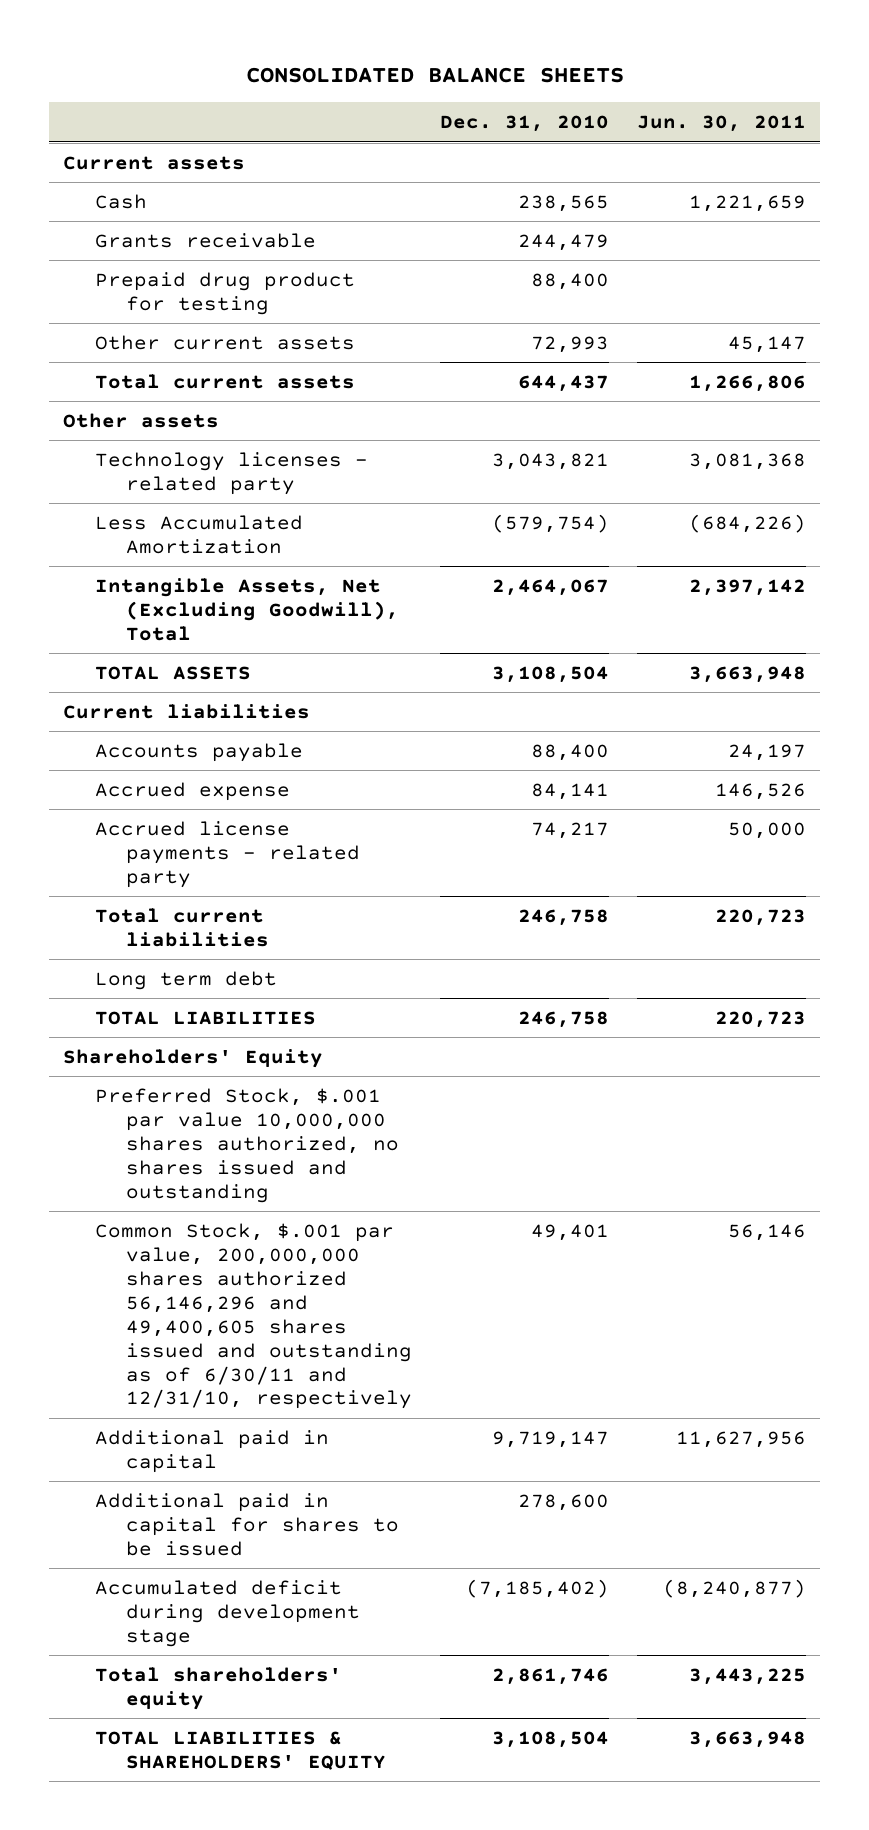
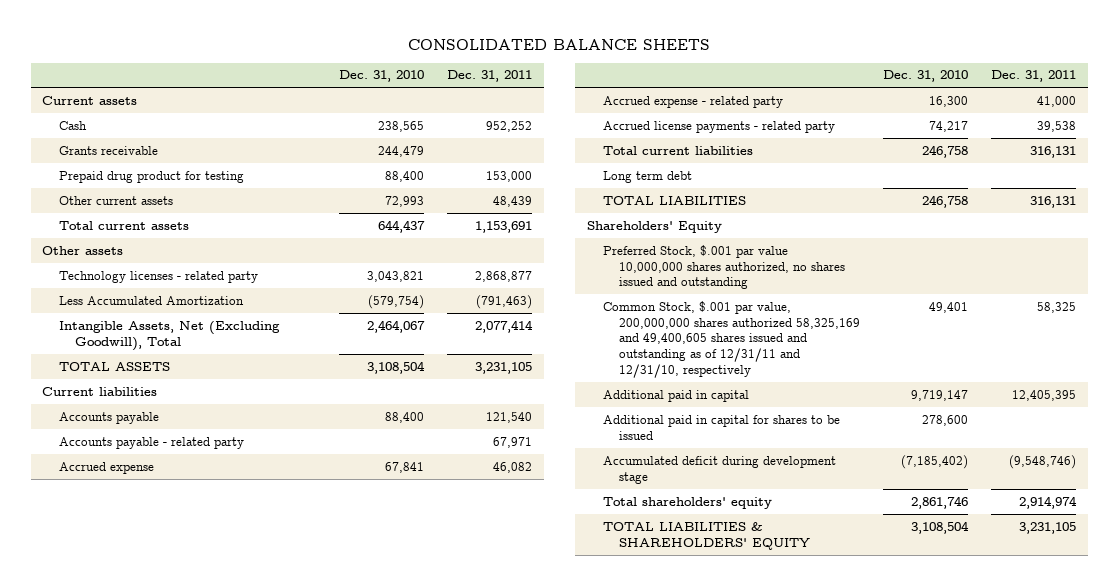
[636,115,806,133] Jun. 30, 2011 -> none
none -> [447,70,533,83] Dec. 31, 2011
none -> [58,436,244,449] Accounts payable - related party
[531,782,610,800] 84,141 -> [384,461,424,473] 67,841
none -> [602,95,783,108] Accrued expense - related party
[94,1222,413,1410] Common Stock, $.001 par value, 200,000,000 shares authorized 56,146,296 and 49,400,605 shares issued and outstanding as of 6/30/11 and 12/31/10, respectively -> [602,300,861,379] Common Stock, $.001 par value, 200,000,000 shares authorized 58,325,169 and 49,400,605 shares issued and outstanding as of 12/31/11 and 12/31/10, respectively

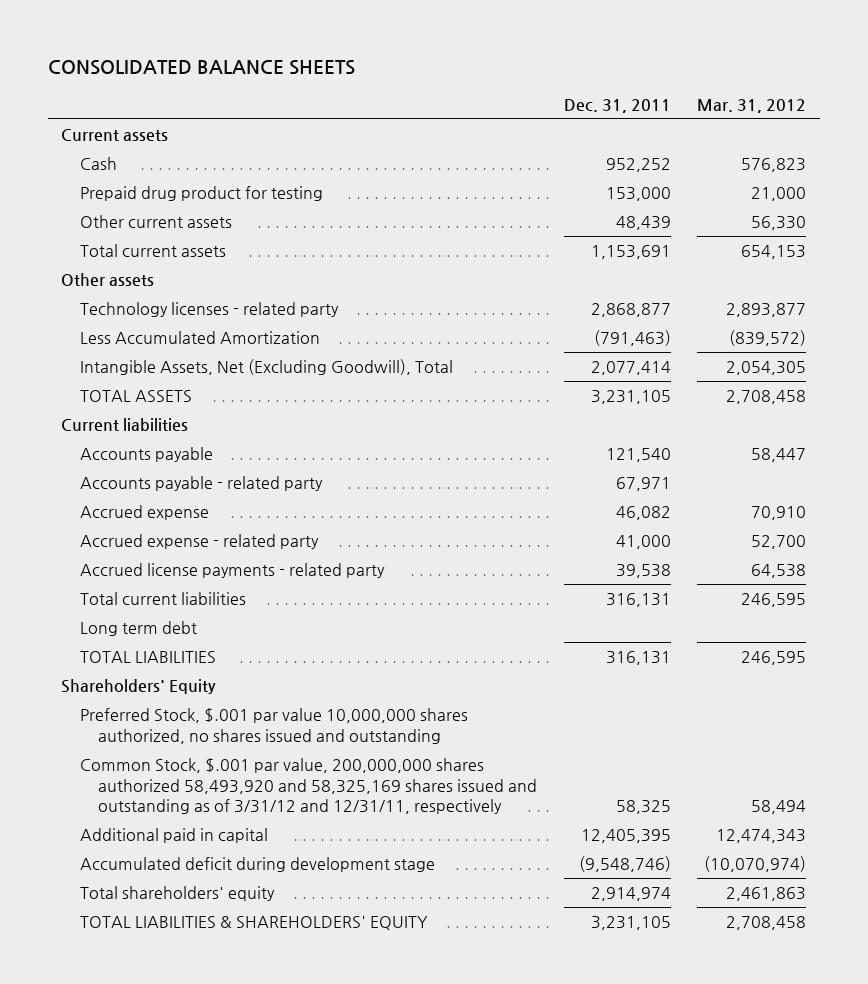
[338,70,424,83] Dec. 31, 2010 -> none
none -> [697,98,807,113] Mar. 31, 2012
[58,145,158,155] Grants receivable -> none
[602,300,861,379] Common Stock, $.001 par value, 200,000,000 shares authorized 58,325,169 and 49,400,605 shares issued and outstanding as of 12/31/11 and 12/31/10, respectively -> [79,758,537,814] Common Stock, $.001 par value, 200,000,000 shares authorized 58,493,920 and 58,325,169 shares issued and outstanding as of 3/31/12 and 12/31/11, respectively
[602,414,840,440] Additional paid in capital for shares to be issued -> none

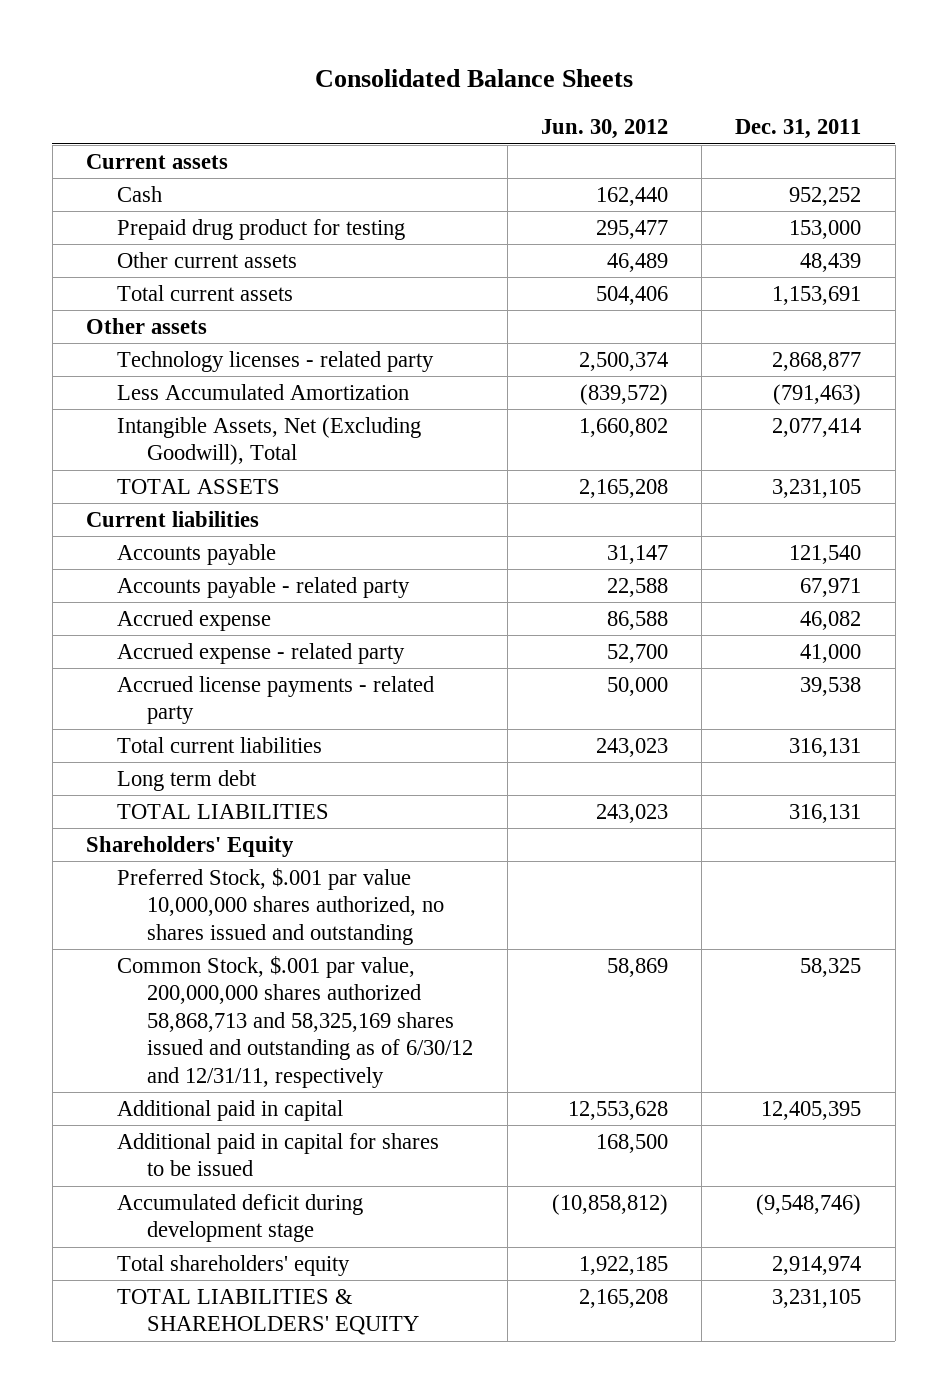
[48,60,356,76] CONSOLIDATED BALANCE SHEETS -> [314,69,633,88] Consolidated Balance Sheets
[697,98,807,113] Mar. 31, 2012 -> none
none -> [540,119,668,140] Jun. 30, 2012
[79,758,537,814] Common Stock, $.001 par value, 200,000,000 shares authorized 58,493,920 and 58,325,169 shares issued and outstanding as of 3/31/12 and 12/31/11, respectively -> [116,956,474,1088] Common Stock, $.001 par value, 200,000,000 shares authorized 58,868,713 and 58,325,169 shares issued and outstanding as of 6/30/12 and 12/31/11, respectively
none -> [116,1133,439,1177] Additional paid in capital for shares to be issued

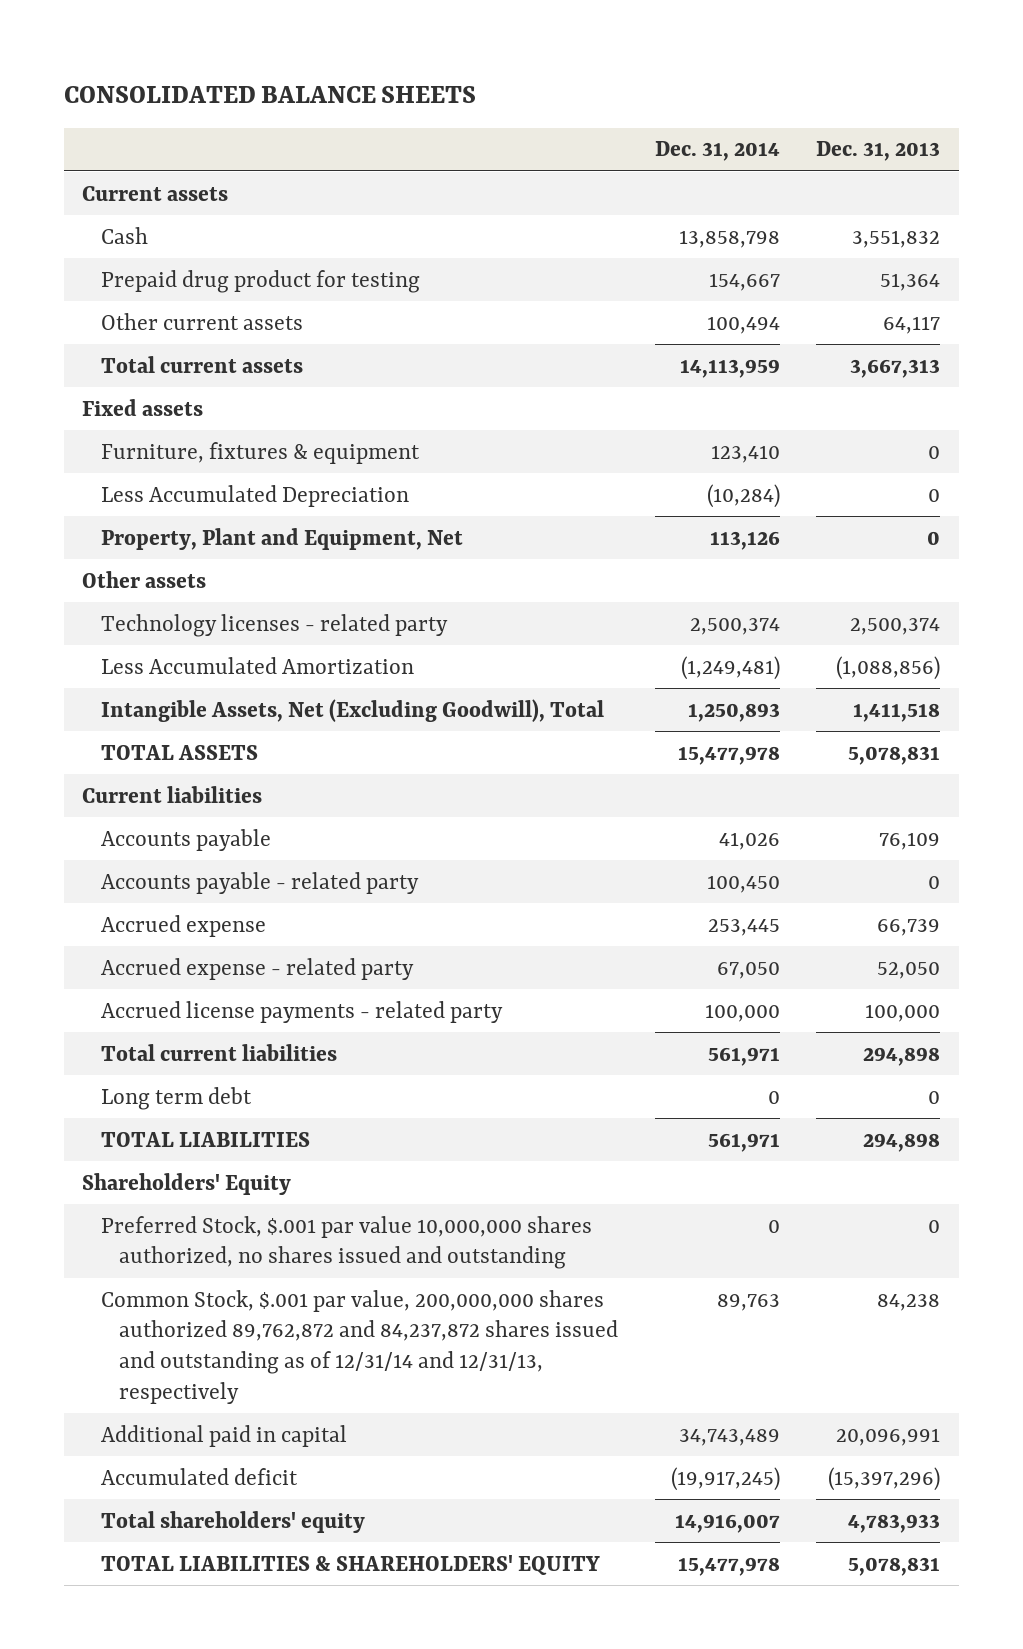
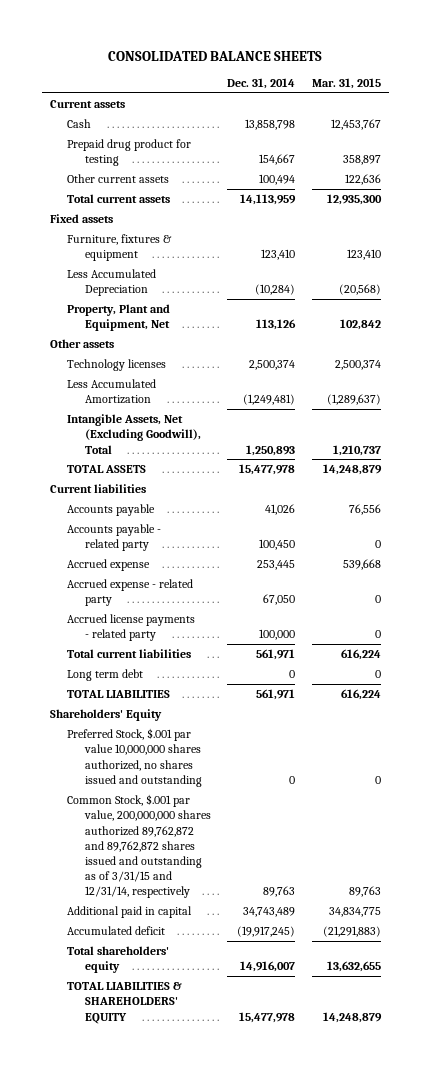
[816,141,941,162] Dec. 31, 2013 -> none
none -> [312,77,382,89] Mar. 31, 2015
[100,613,448,637] Technology licenses - related party -> [67,359,167,372] Technology licenses
[100,1289,618,1404] Common Stock, $.001 par value, 200,000,000 shares authorized 89,762,872 and 84,237,872 shares issued and outstanding as of 12/31/14 and 12/31/13, respectively -> [67,794,211,899] Common Stock, $.001 par value, 200,000,000 shares authorized 89,762,872 and 89,762,872 shares issued and outstanding as of 3/31/15 and 12/31/14, respectively

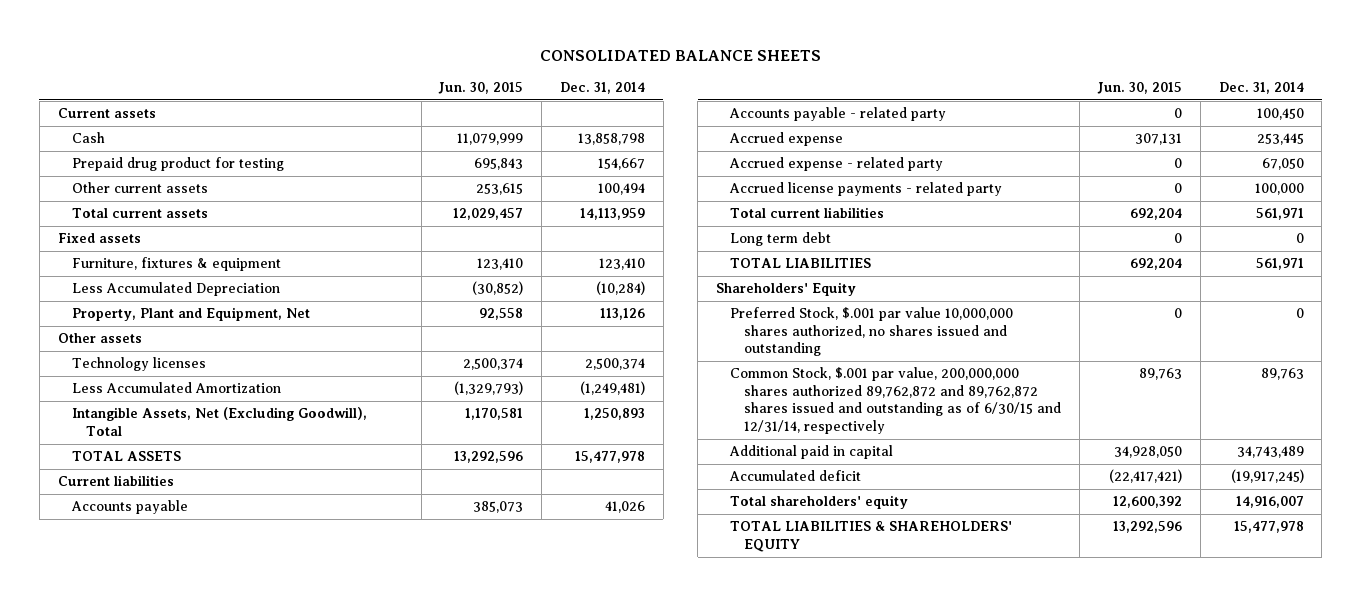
[312,77,382,89] Mar. 31, 2015 -> none
none -> [438,81,524,94] Jun. 30, 2015
[67,794,211,899] Common Stock, $.001 par value, 200,000,000 shares authorized 89,762,872 and 89,762,872 shares issued and outstanding as of 3/31/15 and 12/31/14, respectively -> [730,367,1062,434] Common Stock, $.001 par value, 200,000,000 shares authorized 89,762,872 and 89,762,872 shares issued and outstanding as of 6/30/15 and 12/31/14, respectively

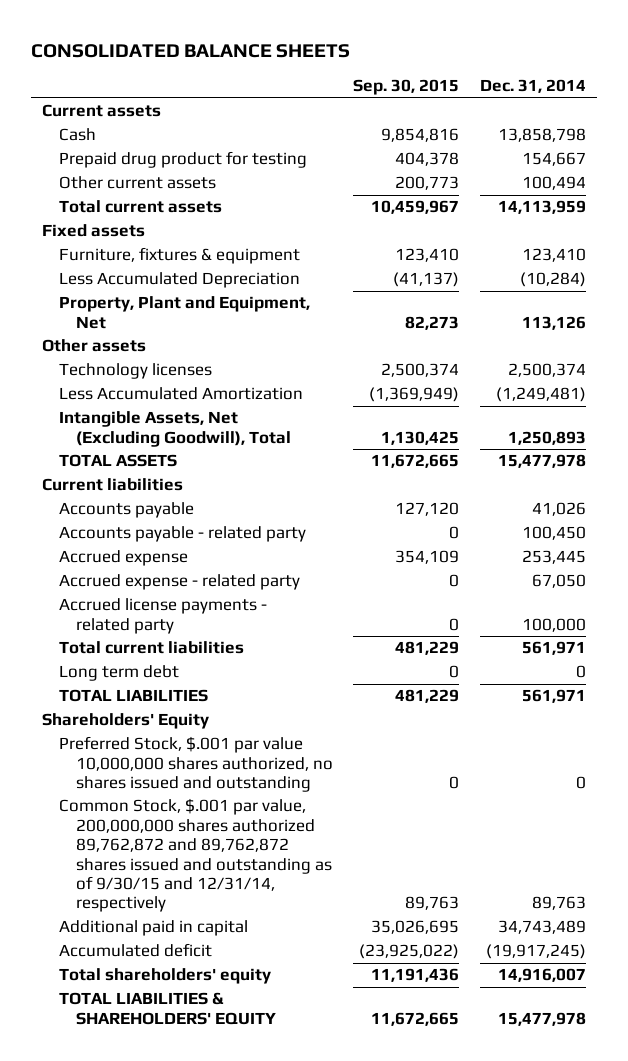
[438,81,524,94] Jun. 30, 2015 -> none
none -> [353,79,460,96] Sep. 30, 2015
[730,367,1062,434] Common Stock, $.001 par value, 200,000,000 shares authorized 89,762,872 and 89,762,872 shares issued and outstanding as of 6/30/15 and 12/31/14, respectively -> [58,798,332,913] Common Stock, $.001 par value, 200,000,000 shares authorized 89,762,872 and 89,762,872 shares issued and outstanding as of 9/30/15 and 12/31/14, respectively

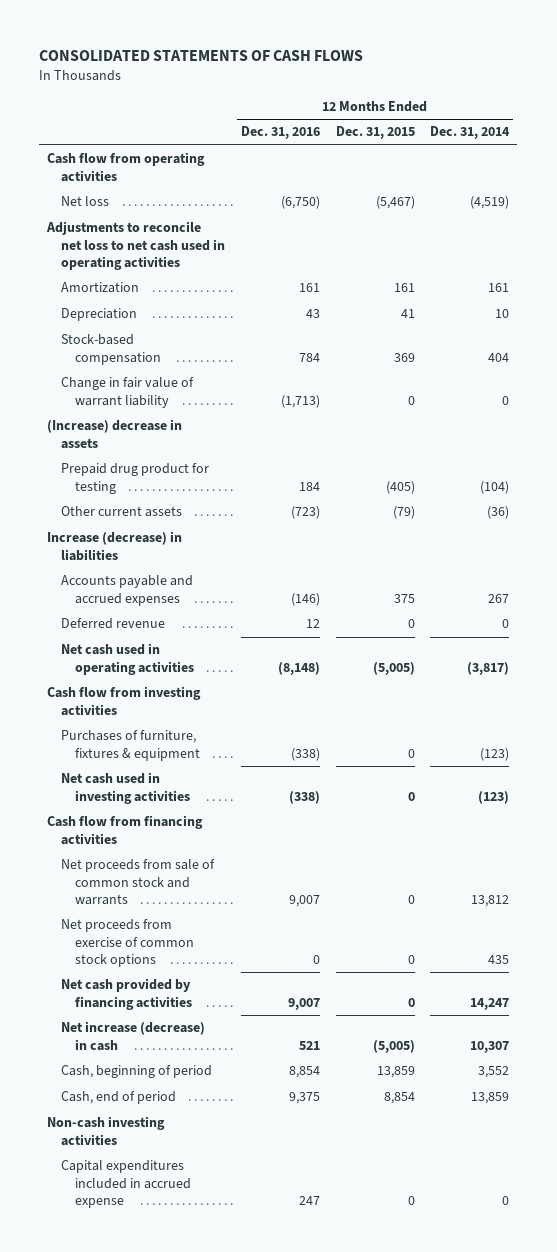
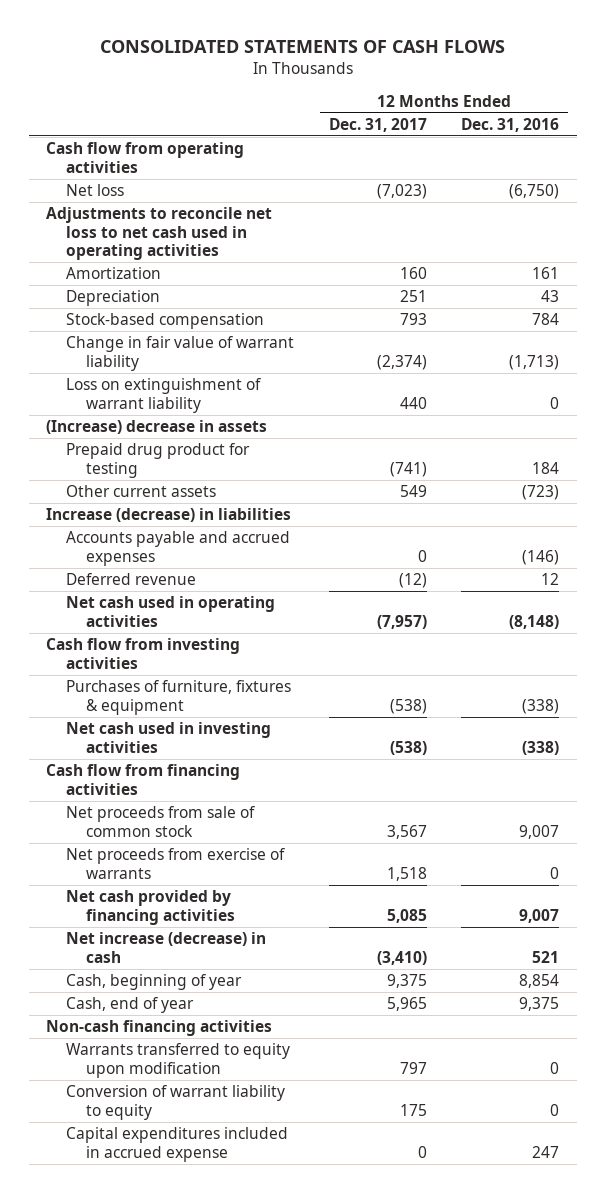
[335,126,415,140] Dec. 31, 2015 -> none
[430,126,511,140] Dec. 31, 2014 -> none
none -> [328,117,427,132] Dec. 31, 2017
none -> [65,378,261,413] Loss on extinguishment of warrant liability
[61,859,216,905] Net proceeds from sale of common stock and warrants -> [65,806,255,837] Net proceeds from sale of common stock
[61,919,195,967] Net proceeds from exercise of common stock options -> [65,848,285,879] Net proceeds from exercise of warrants
[61,1065,213,1079] Cash, beginning of period -> [65,974,242,991] Cash, beginning of year
[61,1091,177,1105] Cash, end of period -> [65,997,194,1014] Cash, end of year
[47,1116,166,1146] Non-cash investing activities -> [45,1020,272,1037] Non-cash financing activities
none -> [65,1043,290,1078] Warrants transferred to equity upon modification
none -> [65,1085,285,1120] Conversion of warrant liability to equity

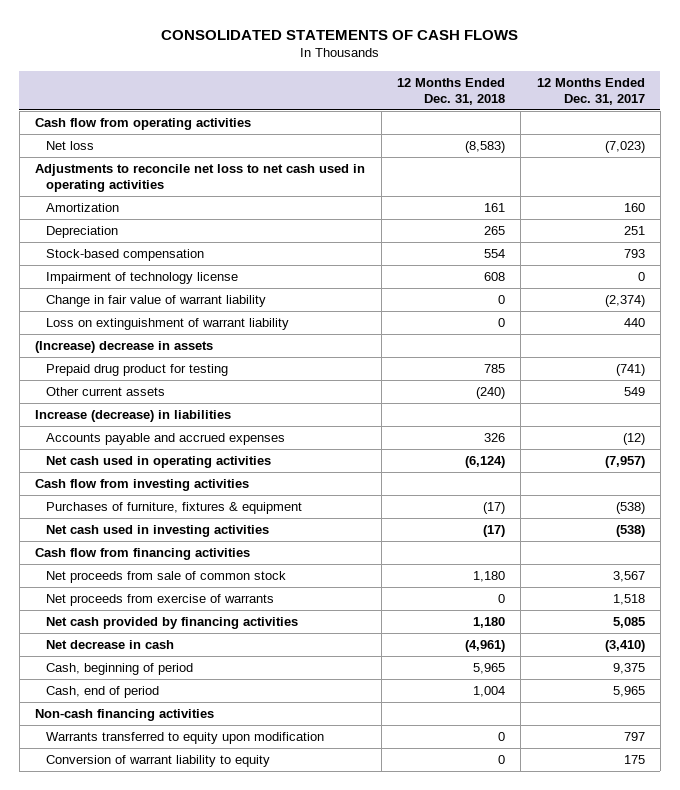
[461,117,560,132] Dec. 31, 2016 -> none
none -> [396,77,505,105] 12 Months Ended Dec. 31, 2018
none -> [46,272,239,285] Impairment of technology license
[65,573,196,586] Deferred revenue -> none
[417,549,427,562] 0 -> [622,433,645,446] (12)
[65,932,266,963] Net increase (decrease) in cash -> [46,640,175,650] Net decrease in cash
[65,974,242,991] Cash, beginning of year -> [46,663,194,676] Cash, beginning of period
[65,997,194,1014] Cash, end of year -> [46,686,160,699] Cash, end of period
[65,1127,288,1162] Capital expenditures included in accrued expense -> none

